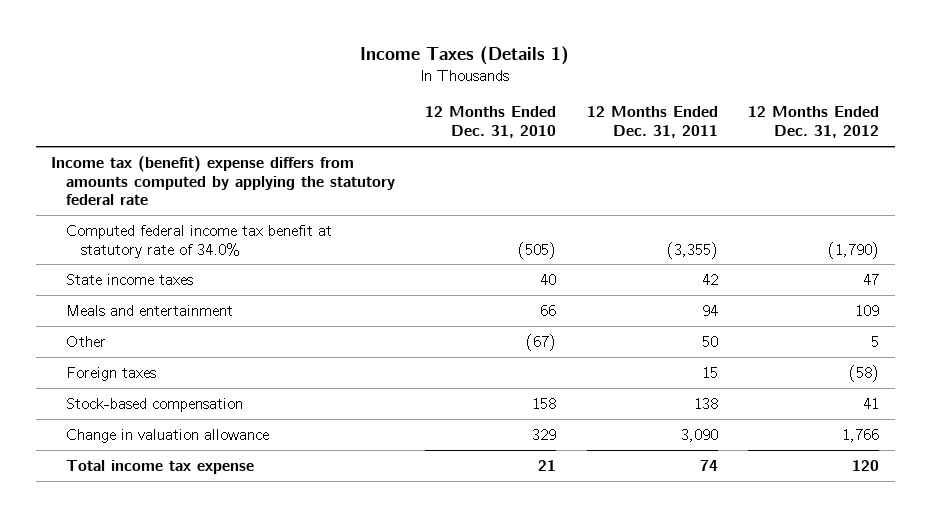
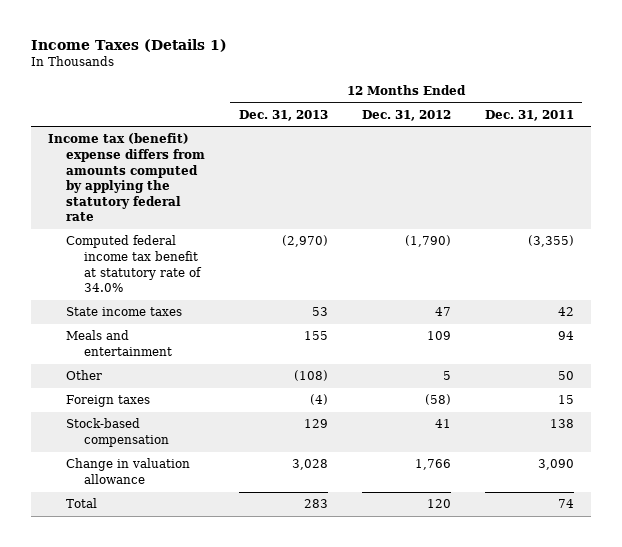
[425,106,557,139] 12 Months Ended Dec. 31, 2010 -> none
none -> [238,109,328,121] Dec. 31, 2013
[65,459,254,474] Total income tax expense -> [66,498,98,509] Total

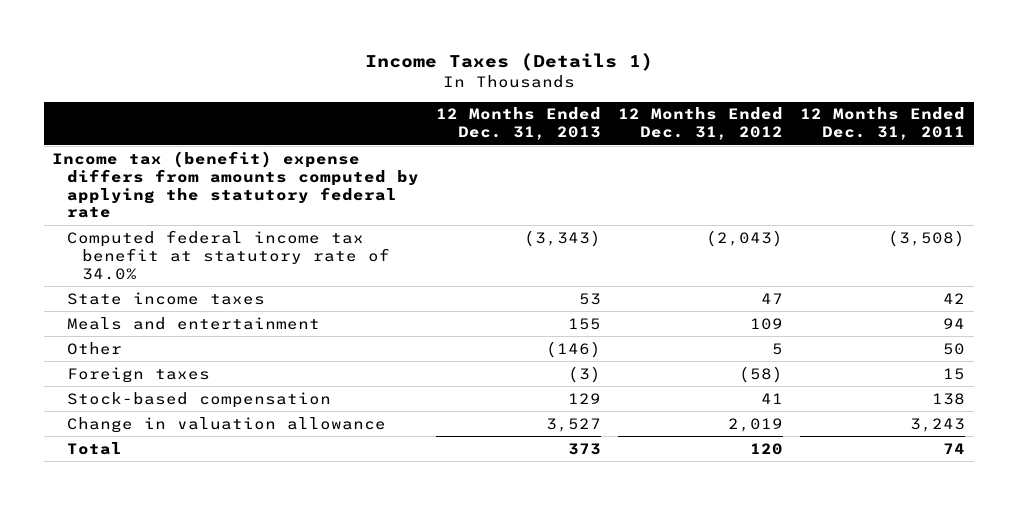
[281,235,328,248] (2,970) -> [524,229,602,247] (3,343)
[404,235,451,248] (1,790) -> [706,229,784,247] (2,043)
[527,235,574,248] (3,355) -> [888,229,966,247] (3,508)
[293,370,328,382] (108) -> [546,340,602,358] (146)
[309,394,328,406] (4) -> [568,365,602,383] (3)
[291,459,328,471] 3,028 -> [546,417,602,432] 3,527
[414,459,451,471] 1,766 -> [728,417,784,432] 2,019
[537,459,574,471] 3,090 -> [910,417,966,432] 3,243
[303,499,328,509] 283 -> [568,442,602,455] 373

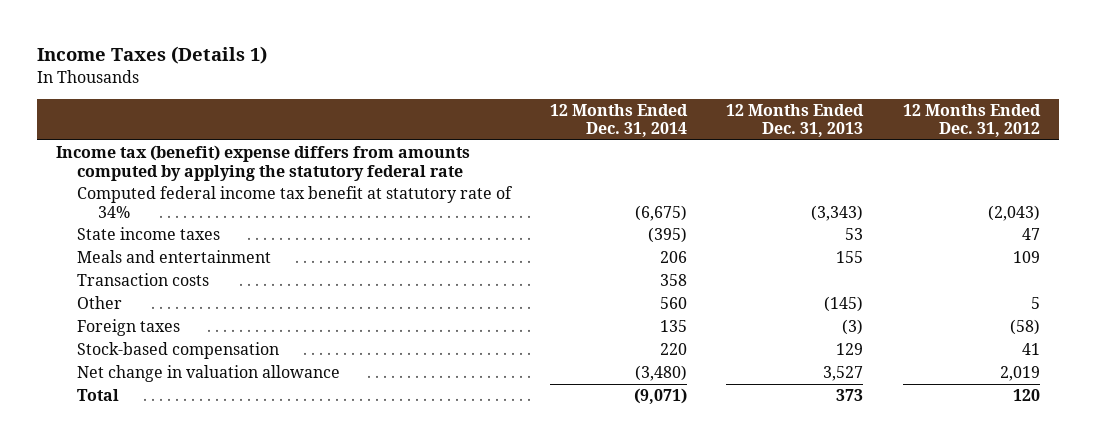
[800,107,966,141] 12 Months Ended Dec. 31, 2011 -> none
none -> [550,103,689,138] 12 Months Ended Dec. 31, 2014
[67,229,391,280] Computed federal income tax benefit at statutory rate of 34.0% -> [76,185,513,218] Computed federal income tax benefit at statutory rate of 34%
none -> [76,272,209,286] Transaction costs
[546,340,602,358] (146) -> [824,295,864,312] (145)
[67,416,387,433] Change in valuation allowance -> [76,364,340,382] Net change in valuation allowance

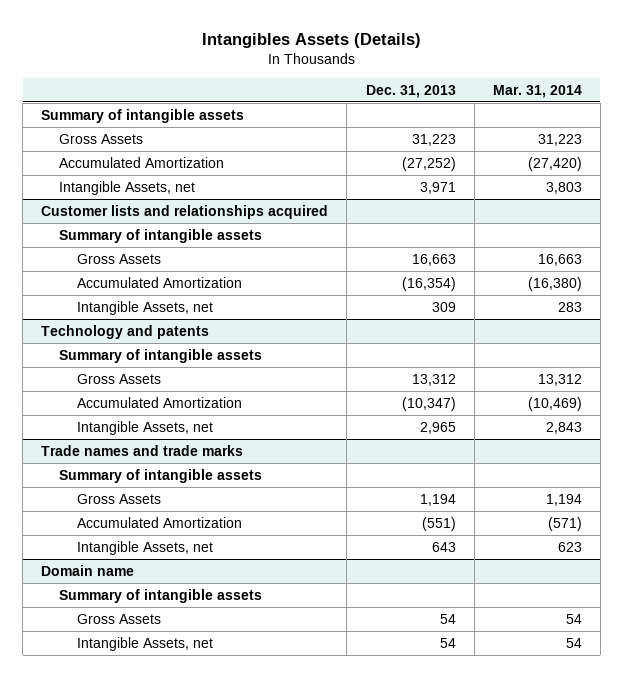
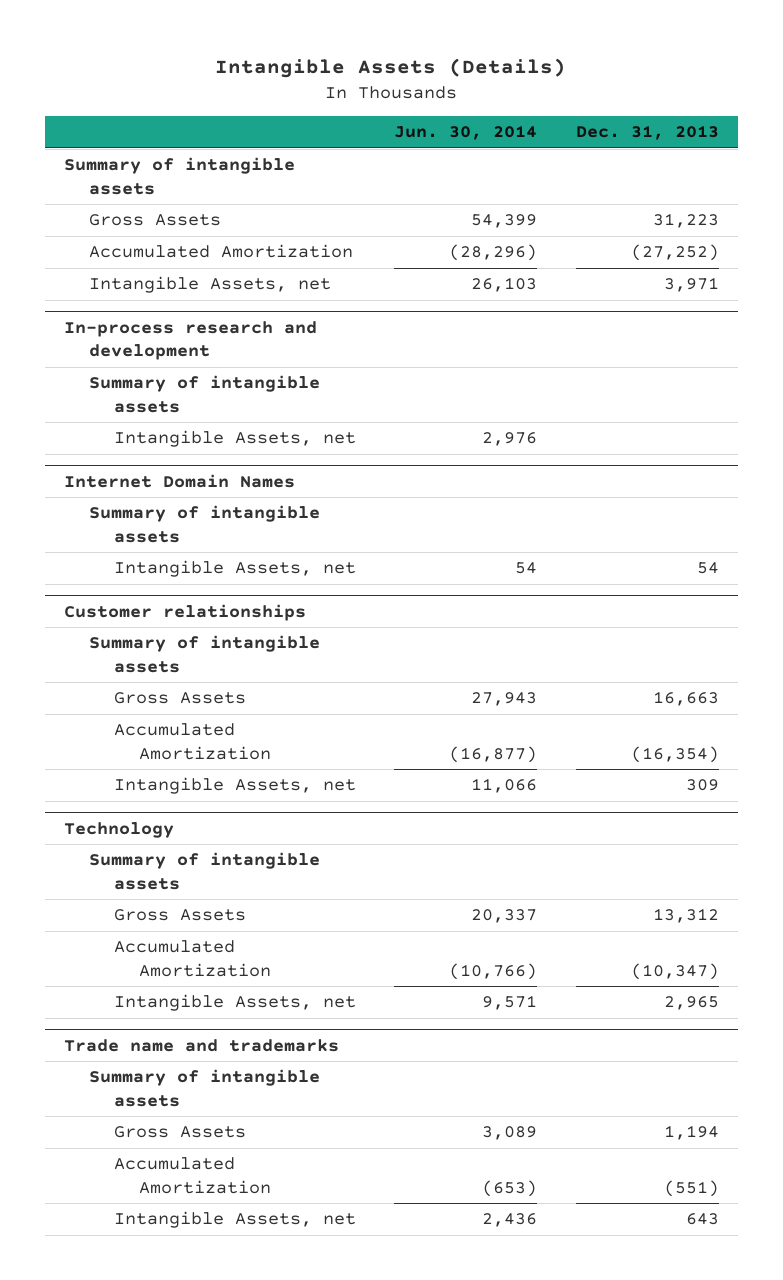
[201,32,421,48] Intangibles Assets (Details) -> [215,58,567,79] Intangible Assets (Details)
[492,84,582,98] Mar. 31, 2014 -> none
none -> [394,125,538,141] Jun. 30, 2014
[41,204,329,219] Customer lists and relationships acquired -> none
none -> [63,320,317,361] In-process research and development
none -> [113,430,356,448] Intangible Assets, net
none -> [63,473,295,488] Internet Domain Names
none -> [88,505,320,543] Summary of intangible assets
none -> [113,560,356,578] Intangible Assets, net
none -> [63,603,306,621] Customer relationships
none -> [88,635,320,673] Summary of intangible assets
[41,324,210,339] Technology and patents -> none
none -> [63,821,174,838] Technology
[41,444,244,456] Trade names and trade marks -> none
none -> [63,1038,339,1052] Trade name and trademarks
[41,564,135,576] Domain name -> none
[59,588,263,603] Summary of intangible assets -> none
[77,613,162,624] Gross Assets -> none
[77,636,214,651] Intangible Assets, net -> none

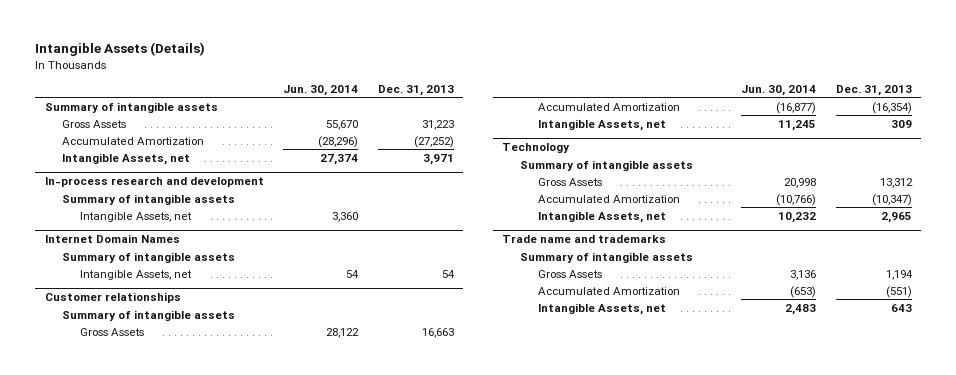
[471,214,538,229] 54,399 -> [326,119,359,130] 55,670
[471,277,538,293] 26,103 -> [320,153,359,165] 27,374
[482,432,538,447] 2,976 -> [332,211,359,222] 3,360
[471,692,538,707] 27,943 -> [326,327,360,338] 28,122
[471,778,538,794] 11,066 -> [777,119,816,131] 11,245
[471,909,538,924] 20,337 -> [783,177,816,188] 20,998
[482,995,538,1011] 9,571 -> [777,211,816,223] 10,232
[482,1126,538,1141] 3,089 -> [789,269,816,280] 3,136
[482,1213,538,1228] 2,436 -> [784,303,816,315] 2,483

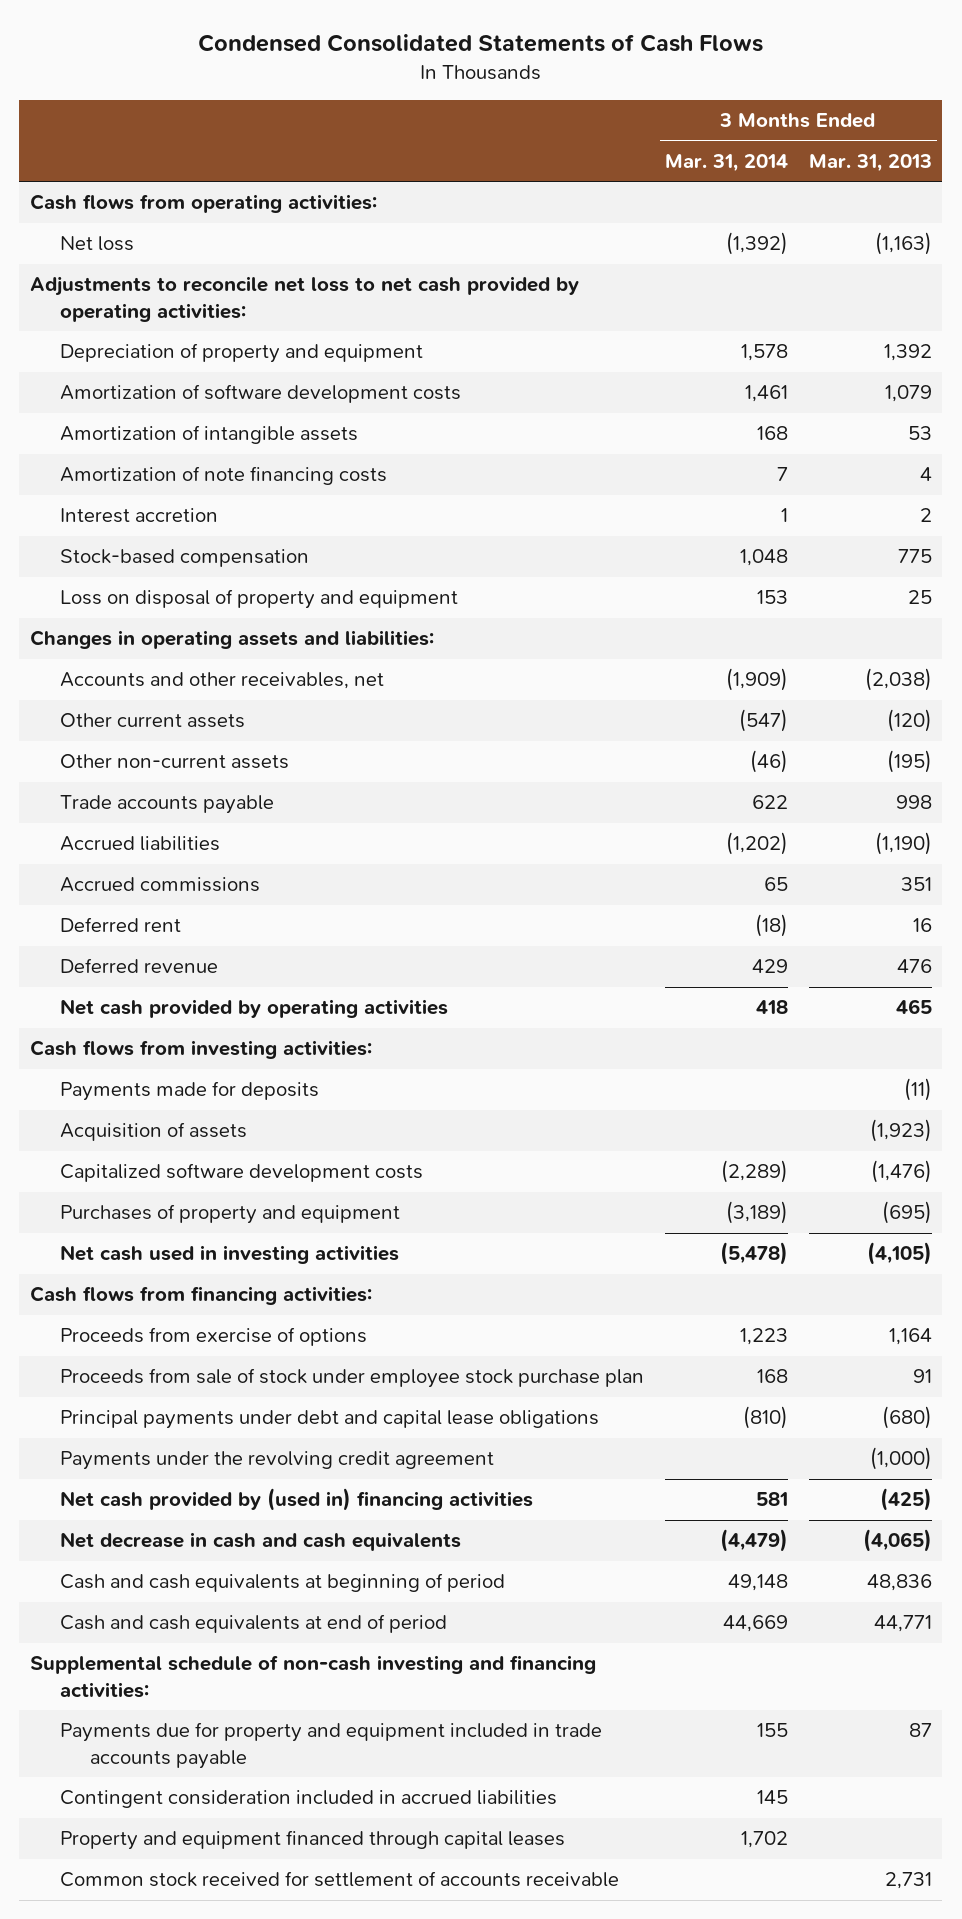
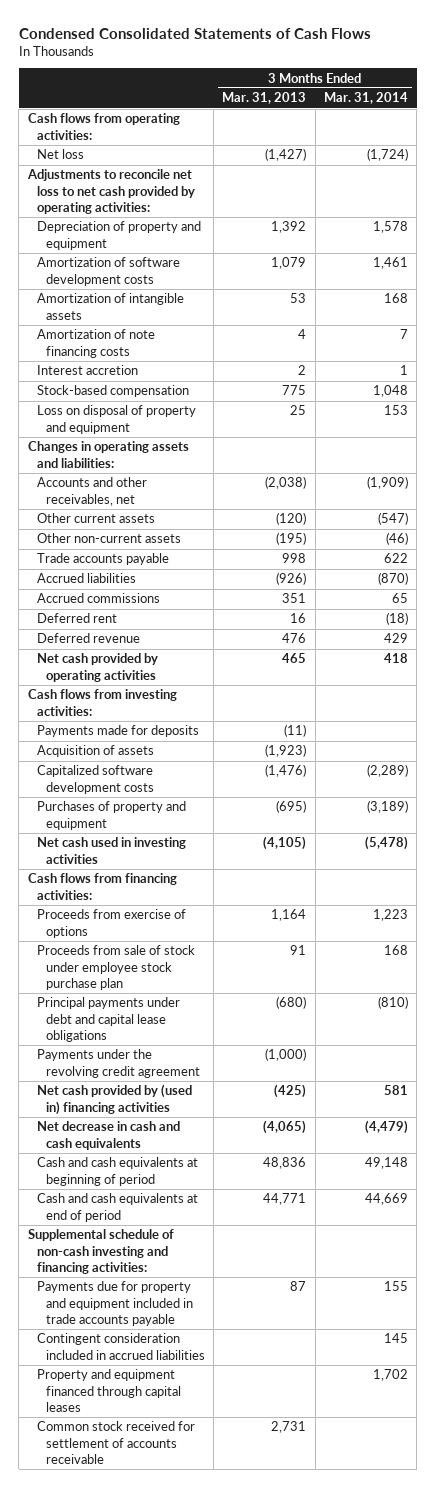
[725,232,788,256] (1,392) -> [366,148,408,162] (1,724)
[874,232,932,256] (1,163) -> [265,148,307,162] (1,427)
[725,832,788,856] (1,202) -> [377,572,408,586] (870)
[874,832,932,856] (1,190) -> [276,572,307,586] (926)

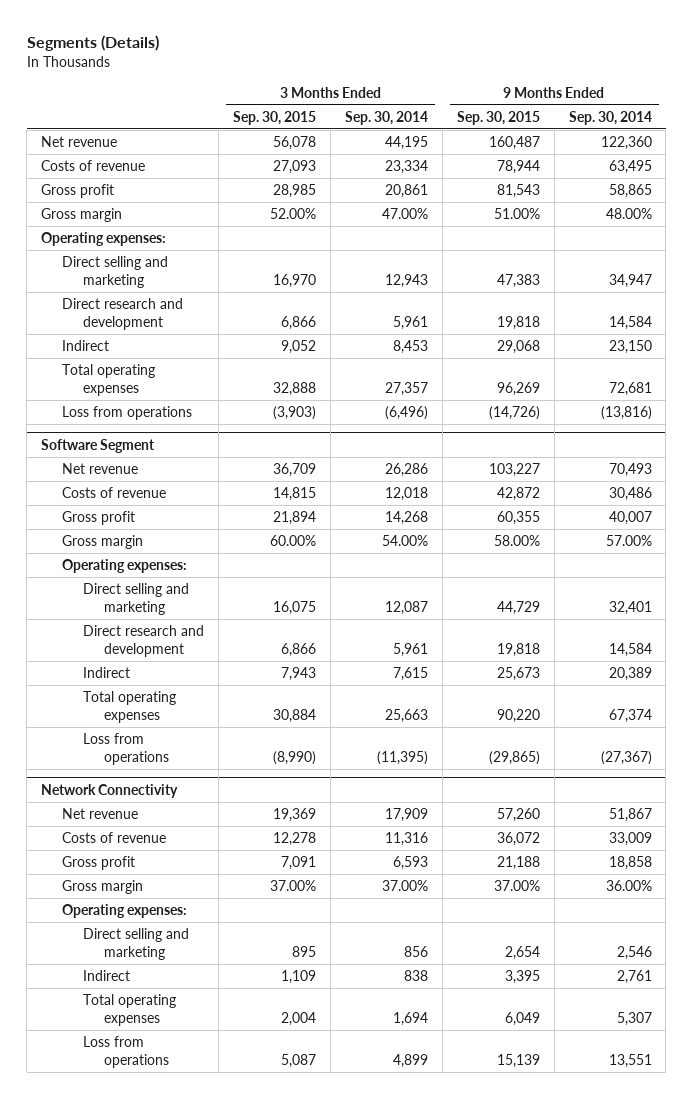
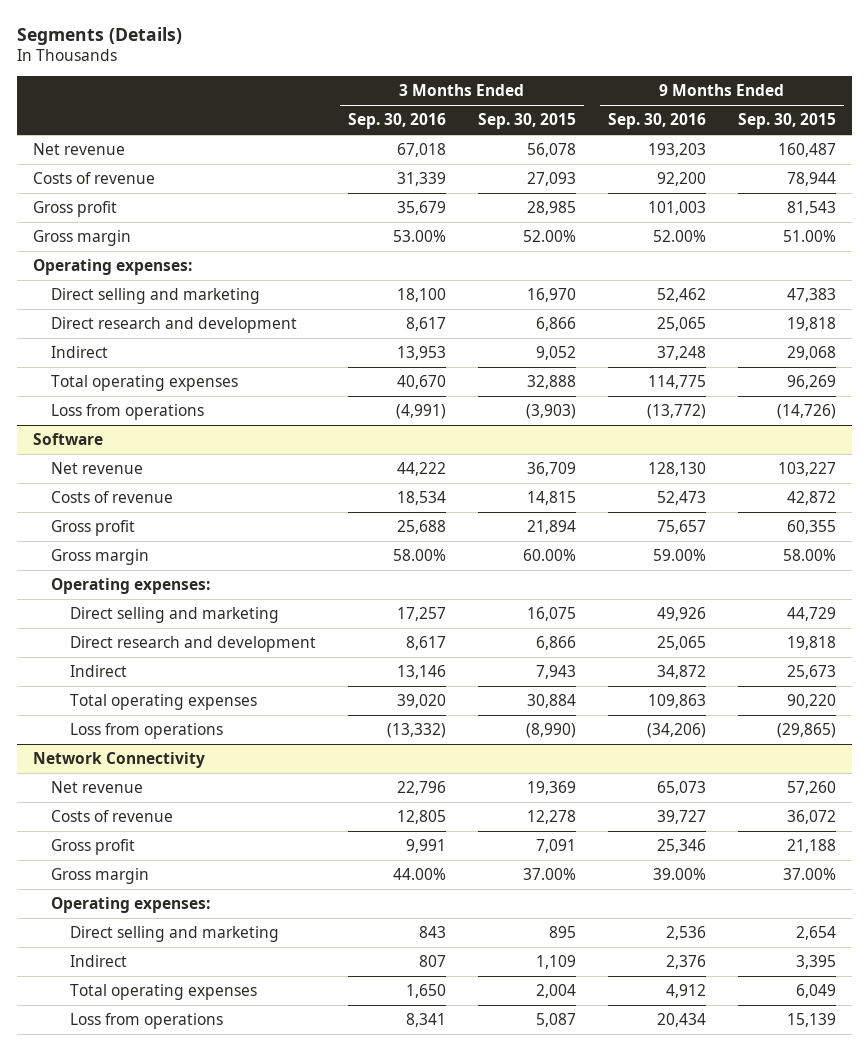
[344,110,428,125] Sep. 30, 2014 -> none
[568,110,652,125] Sep. 30, 2014 -> none
none -> [347,113,446,130] Sep. 30, 2016
none -> [607,113,706,130] Sep. 30, 2016
[41,438,156,453] Software Segment -> [32,432,103,445] Software

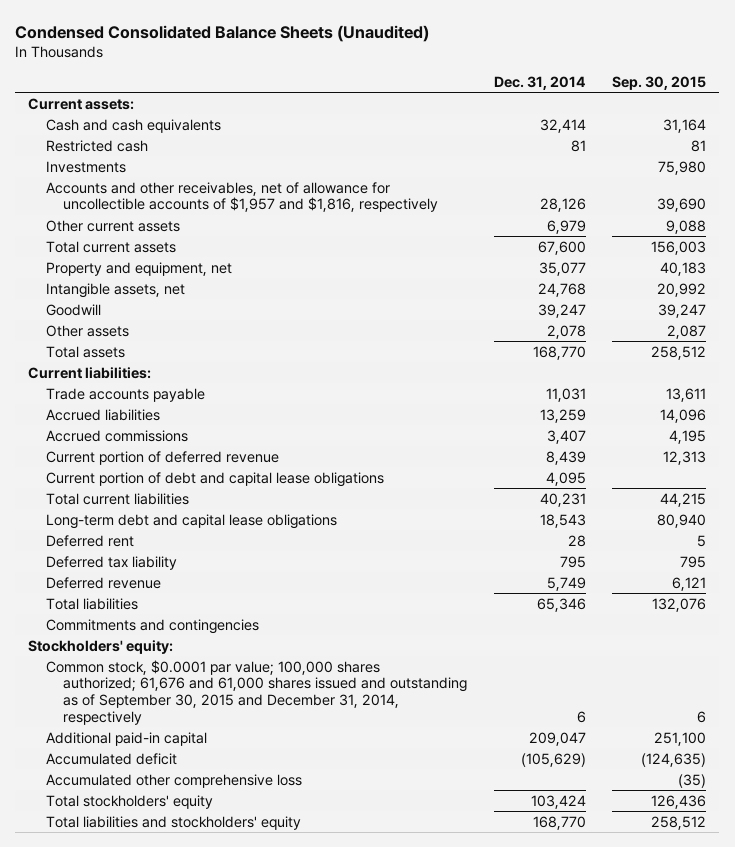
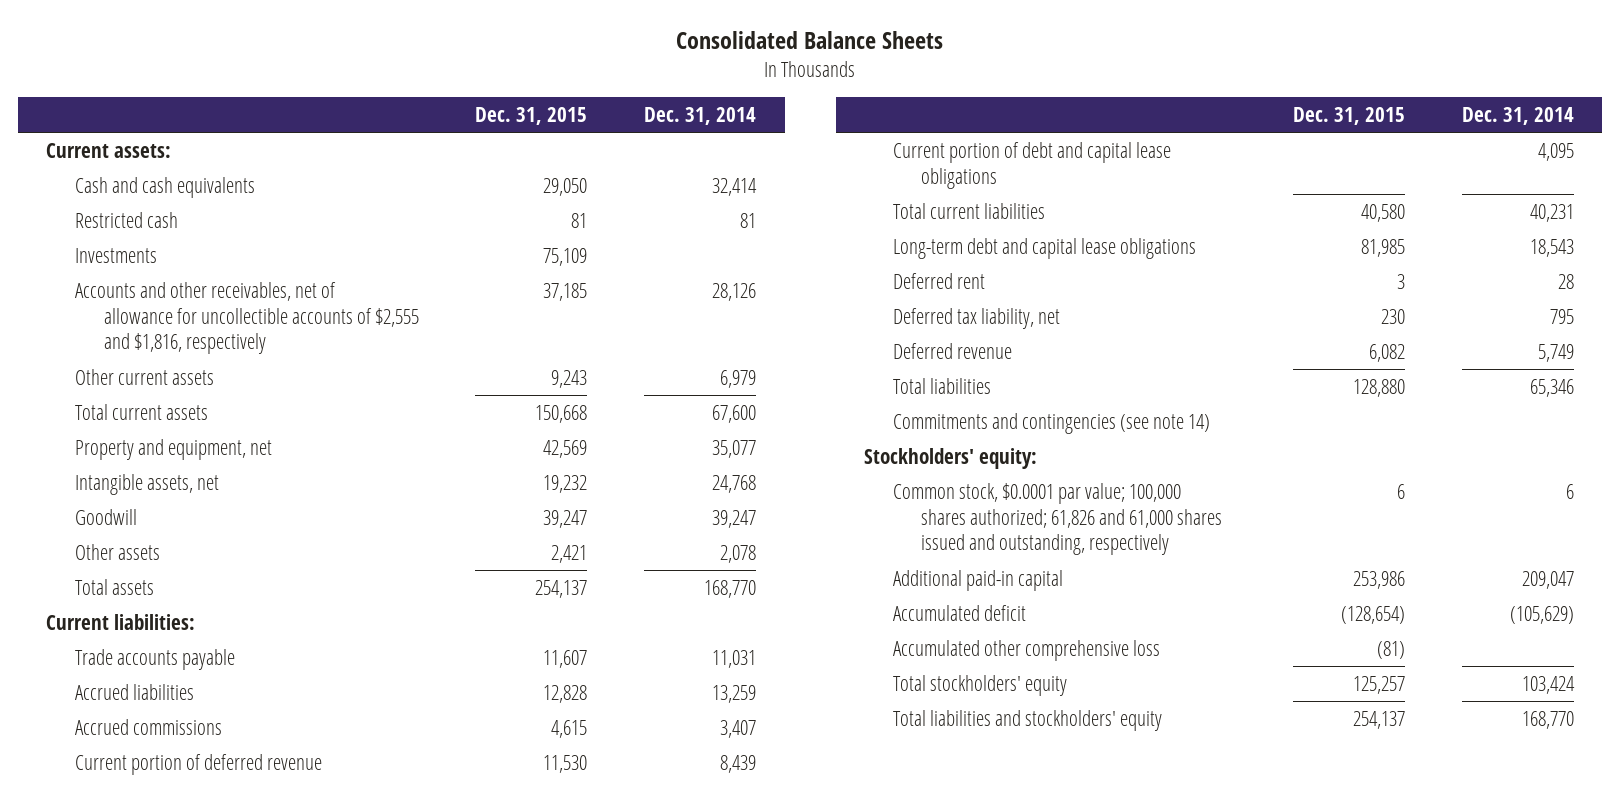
[15,24,430,42] Condensed Consolidated Balance Sheets (Unaudited) -> [676,31,944,50] Consolidated Balance Sheets
[612,76,707,91] Sep. 30, 2015 -> none
none -> [475,107,588,126] Dec. 31, 2015
[45,181,439,213] Accounts and other receivables, net of allowance for uncollectible accounts of $1,957 and $1,816, respectively -> [74,281,419,355] Accounts and other receivables, net of allowance for uncollectible accounts of $2,555 and $1,816, respectively
[45,555,177,570] Deferred tax liability -> [892,307,1060,329] Deferred tax liability, net
[45,618,259,634] Commitments and contingencies -> [892,412,1210,434] Commitments and contingencies (see note 14)
[45,659,468,725] Common stock, $0.0001 par value; 100,000 shares authorized; 61,676 and 61,000 shares issued and outstanding as of September 30, 2015 and December 31, 2014, respectively -> [892,482,1223,556] Common stock, $0.0001 par value; 100,000 shares authorized; 61,826 and 61,000 shares issued and outstanding, respectively

